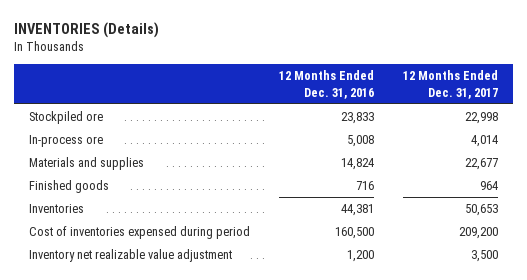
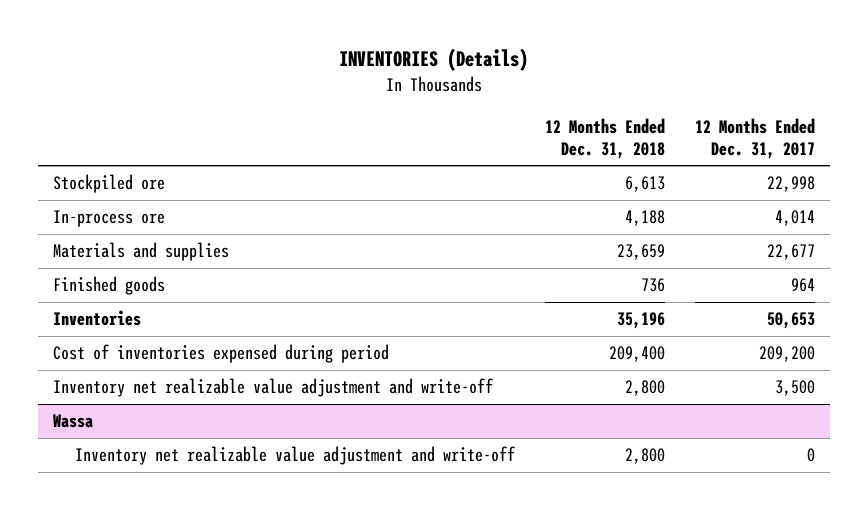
[279,70,375,99] 12 Months Ended Dec. 31, 2016 -> none
none -> [544,117,665,159] 12 Months Ended Dec. 31, 2018
[28,249,232,263] Inventory net realizable value adjustment -> [53,378,494,398] Inventory net realizable value adjustment and write-off
none -> [53,414,94,429] Wassa
none -> [74,446,515,466] Inventory net realizable value adjustment and write-off

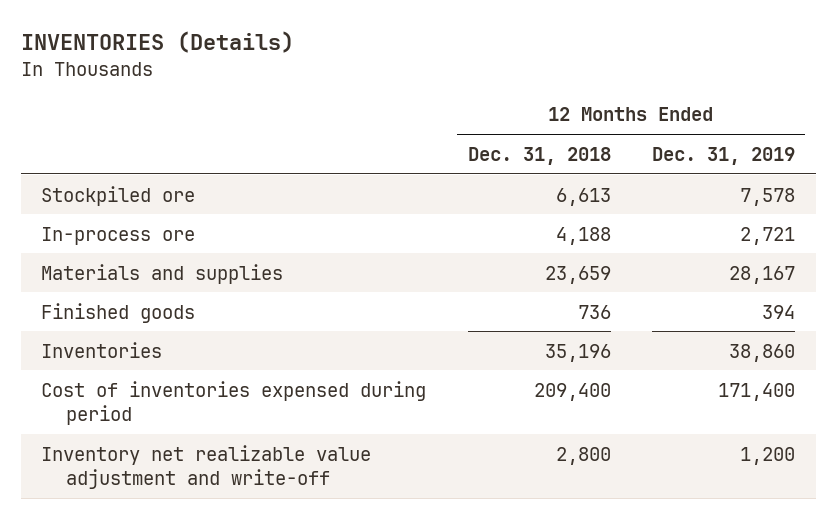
[695,117,816,159] 12 Months Ended Dec. 31, 2017 -> none
none -> [652,146,796,165] Dec. 31, 2019
[53,414,94,429] Wassa -> none
[74,446,515,466] Inventory net realizable value adjustment and write-off -> none

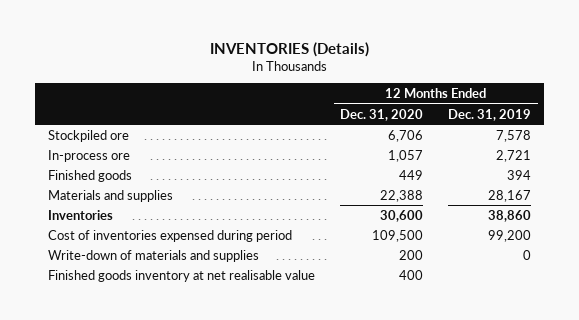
[467,146,611,165] Dec. 31, 2018 -> none
none -> [340,108,424,121] Dec. 31, 2020
[41,263,284,284] Materials and supplies -> [47,189,173,202] Materials and supplies
[41,444,372,490] Inventory net realizable value adjustment and write-off -> none
[718,382,796,401] 171,400 -> [488,229,532,242] 99,200
none -> [47,249,259,262] Write-down of materials and supplies
none -> [47,269,315,282] Finished goods inventory at net realisable value

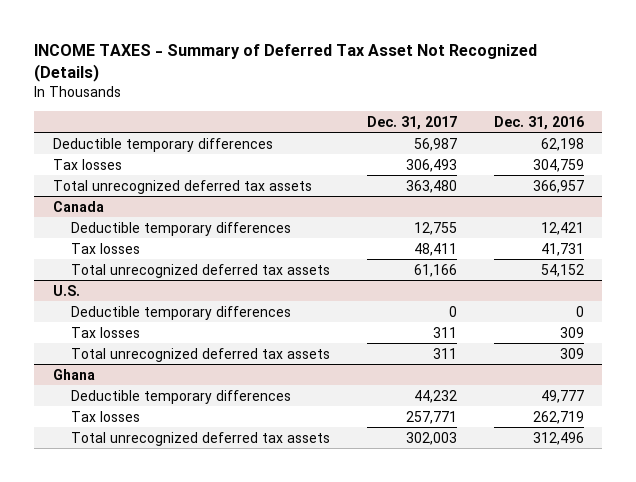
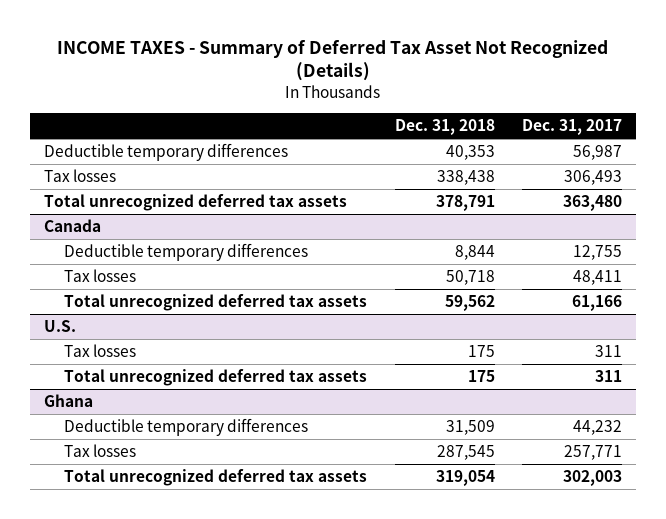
[493,115,584,130] Dec. 31, 2016 -> none
none -> [394,119,495,136] Dec. 31, 2018
[71,305,292,320] Deductible temporary differences -> none

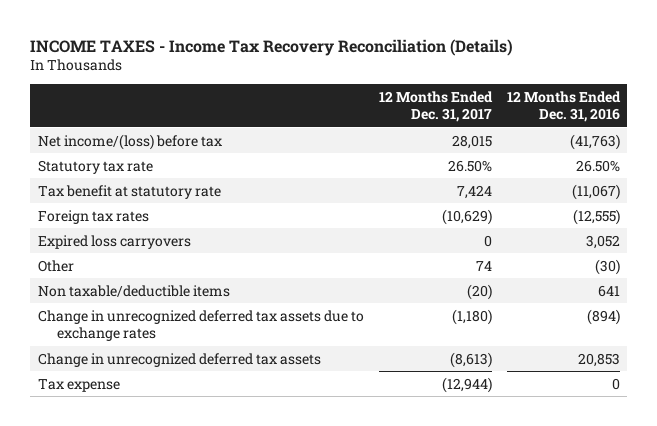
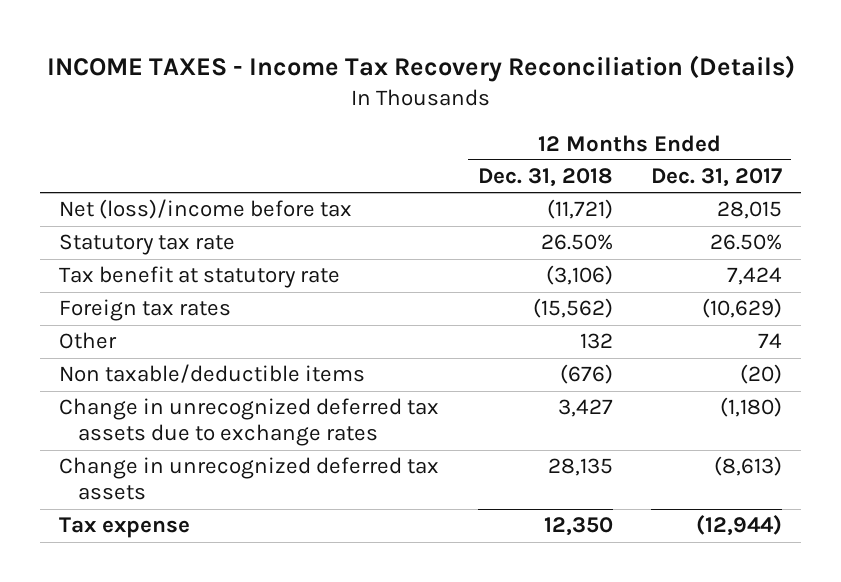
[506,90,621,123] 12 Months Ended Dec. 31, 2016 -> none
none -> [477,168,613,188] Dec. 31, 2018
[37,133,222,150] Net income/(loss) before tax -> [59,199,353,220] Net (loss)/income before tax
[37,234,191,249] Expired loss carryovers -> none

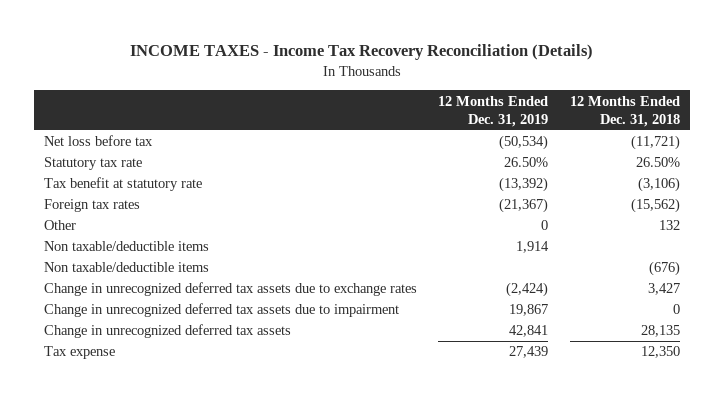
[650,168,782,188] Dec. 31, 2017 -> none
none -> [438,95,549,127] 12 Months Ended Dec. 31, 2019
[59,199,353,220] Net (loss)/income before tax -> [44,135,154,147] Net loss before tax
none -> [44,241,210,252] Non taxable/deductible items
none -> [44,303,400,318] Change in unrecognized deferred tax assets due to impairment

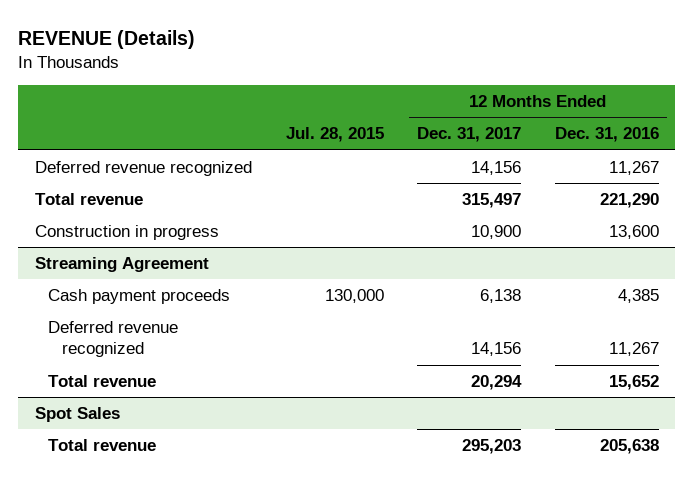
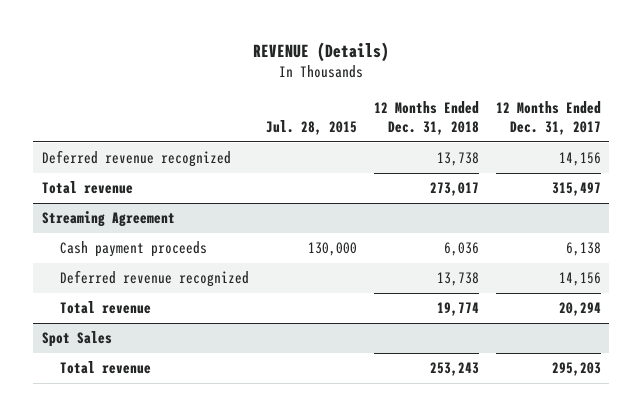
[554,127,659,143] Dec. 31, 2016 -> none
none -> [373,100,479,135] 12 Months Ended Dec. 31, 2018
[35,224,220,240] Construction in progress -> none

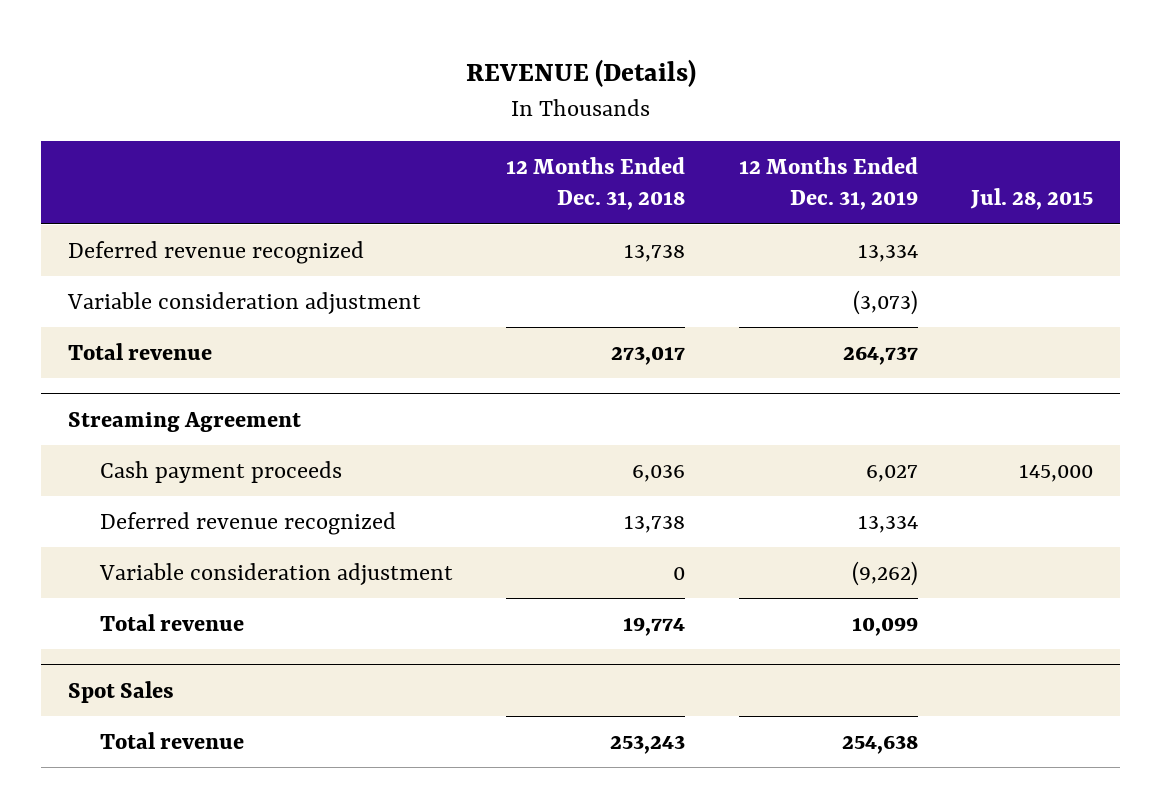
[495,100,601,135] 12 Months Ended Dec. 31, 2017 -> none
none -> [738,157,918,211] 12 Months Ended Dec. 31, 2019
none -> [67,291,422,314] Variable consideration adjustment
[307,242,357,257] 130,000 -> [1019,463,1094,482] 145,000
none -> [98,562,453,585] Variable consideration adjustment

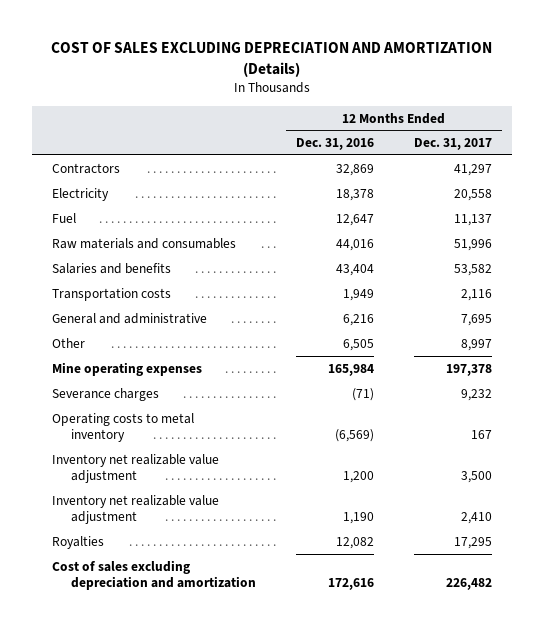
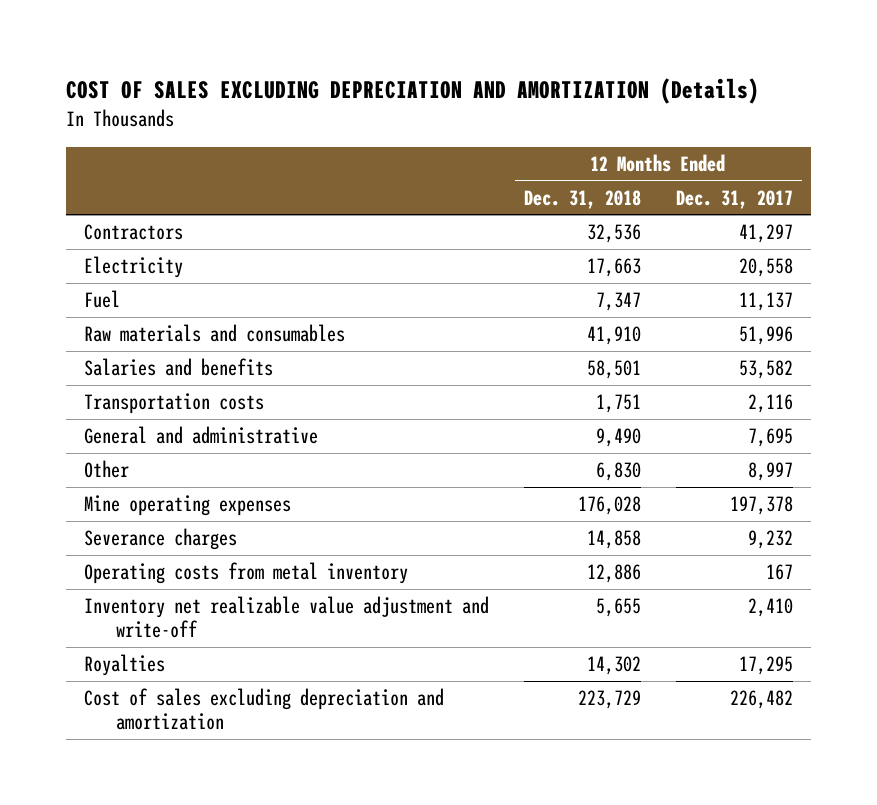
[296,138,375,151] Dec. 31, 2016 -> none
none -> [523,189,641,209] Dec. 31, 2018
[51,453,219,484] Inventory net realizable value adjustment -> none
[51,412,194,443] Operating costs to metal inventory -> [83,562,408,585] Operating costs from metal inventory
[51,494,219,525] Inventory net realizable value adjustment -> [83,596,489,639] Inventory net realizable value adjustment and write-off

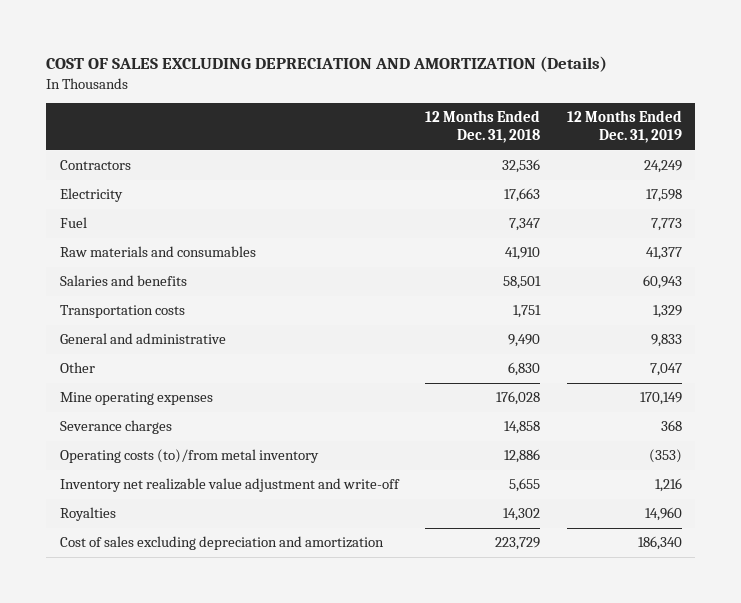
[675,189,793,209] Dec. 31, 2017 -> none
none -> [566,110,682,144] 12 Months Ended Dec. 31, 2019
[83,562,408,585] Operating costs from metal inventory -> [59,449,319,464] Operating costs (to)/from metal inventory

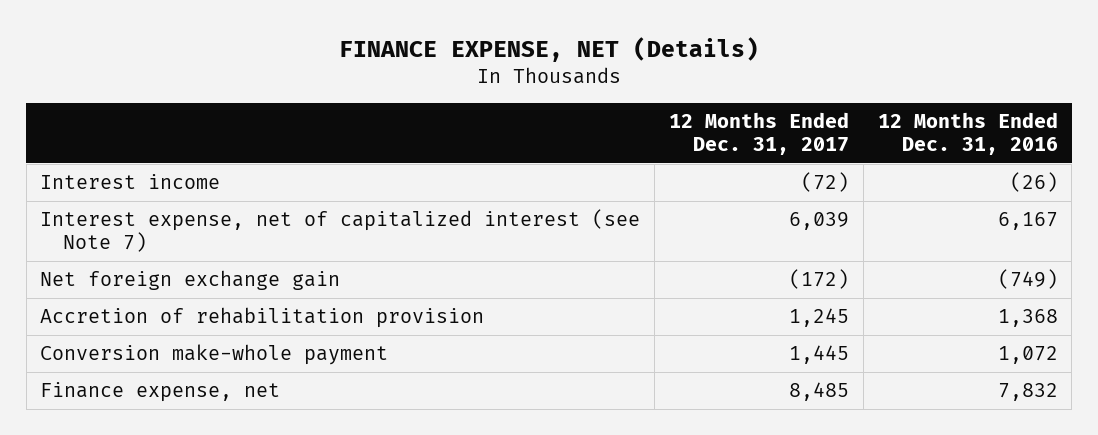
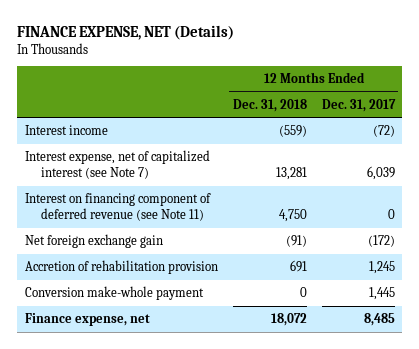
[877,112,1058,156] 12 Months Ended Dec. 31, 2016 -> none
none -> [232,98,307,112] Dec. 31, 2018
none -> [24,193,211,222] Interest on financing component of deferred revenue (see Note 11)

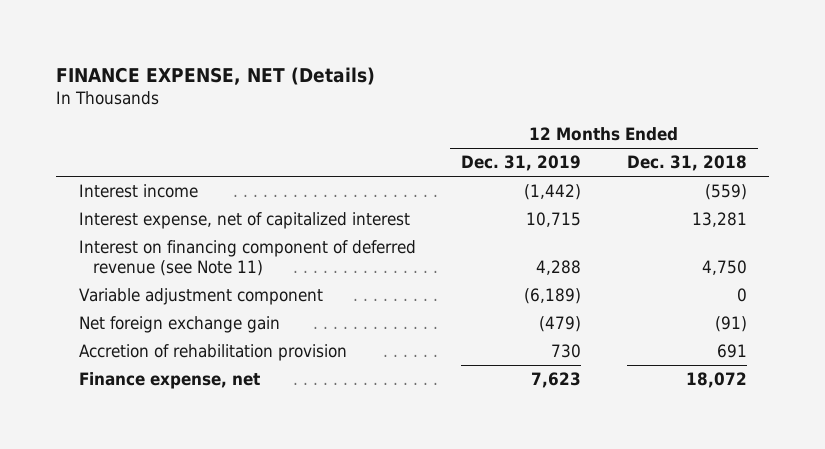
[321,98,396,112] Dec. 31, 2017 -> none
none -> [461,155,582,172] Dec. 31, 2019
[24,150,210,180] Interest expense, net of capitalized interest (see Note 7) -> [78,212,410,230] Interest expense, net of capitalized interest
none -> [78,288,323,306] Variable adjustment component
[24,286,204,301] Conversion make-whole payment -> none

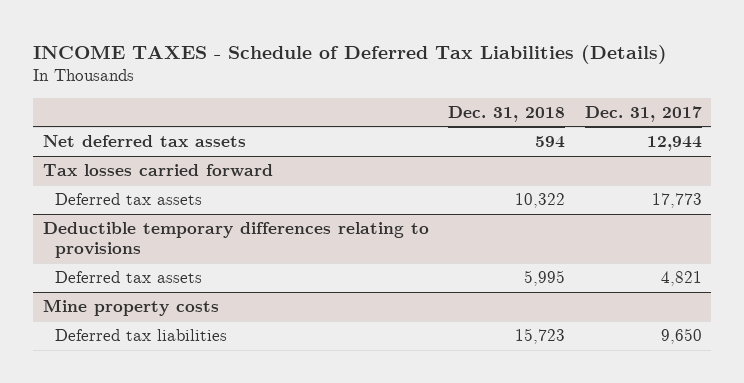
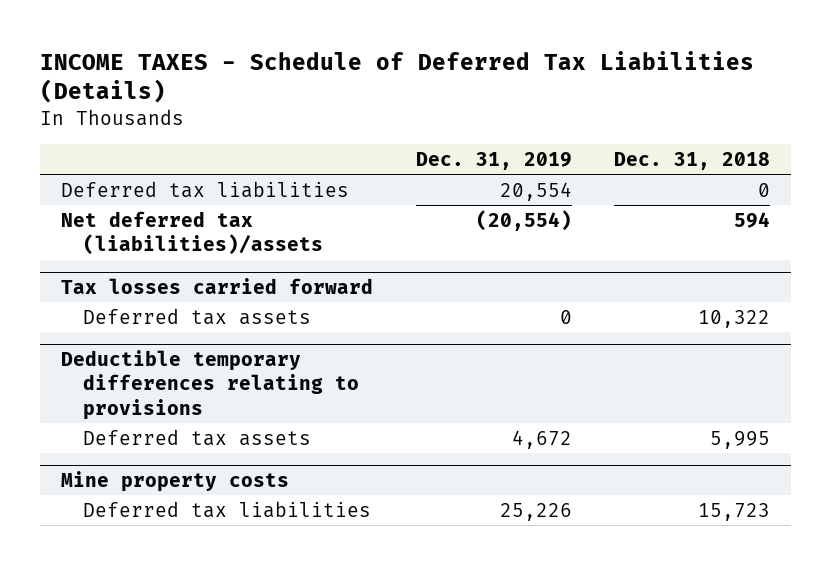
[584,105,702,122] Dec. 31, 2017 -> none
none -> [415,152,572,171] Dec. 31, 2019
none -> [61,180,350,198] Deferred tax liabilities
[42,135,246,148] Net deferred tax assets -> [61,210,324,256] Net deferred tax (liabilities)/assets

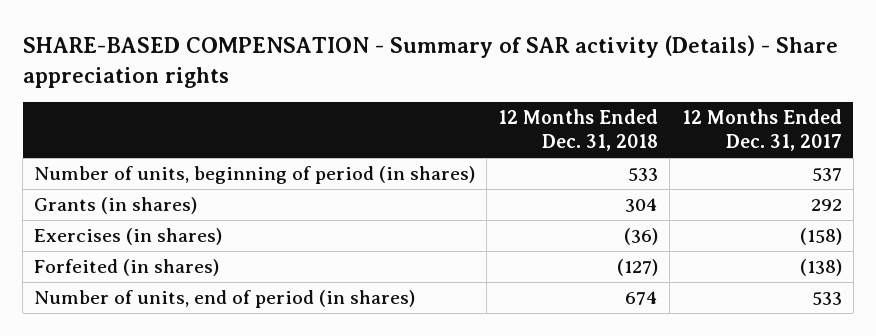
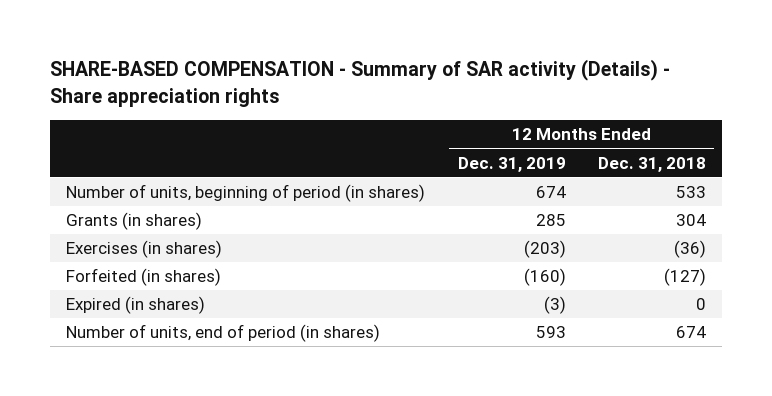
[681,109,842,152] 12 Months Ended Dec. 31, 2017 -> none
none -> [457,156,566,172] Dec. 31, 2019
none -> [66,296,206,315] Expired (in shares)

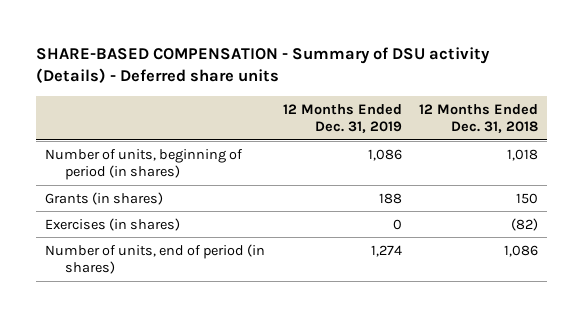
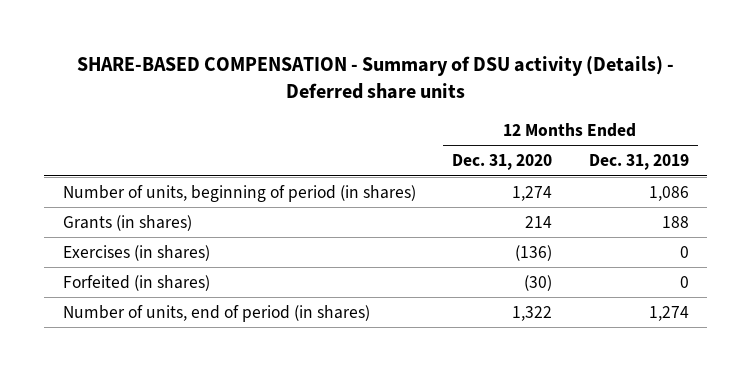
[419,103,539,134] 12 Months Ended Dec. 31, 2018 -> none
none -> [452,154,553,171] Dec. 31, 2020
none -> [62,274,210,291] Forfeited (in shares)

